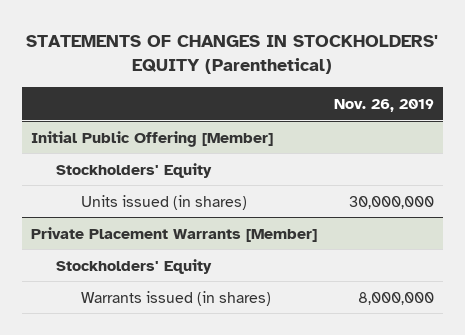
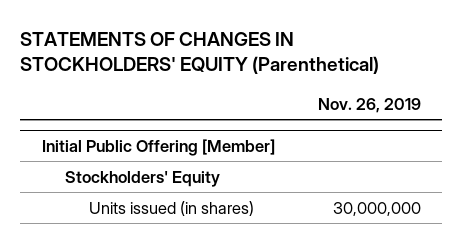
[30,226,317,242] Private Placement Warrants [Member] -> none
[55,258,212,274] Stockholders' Equity -> none
[80,290,271,306] Warrants issued (in shares) -> none

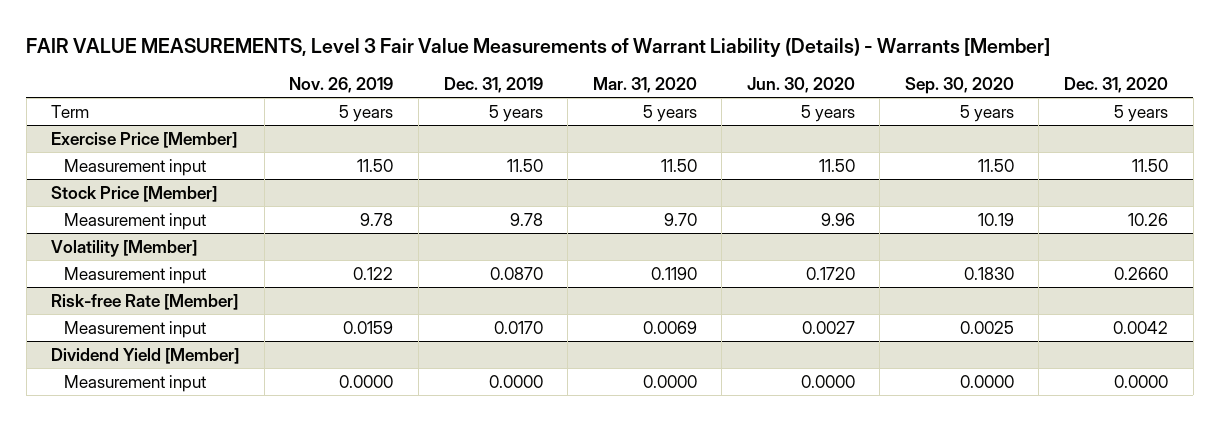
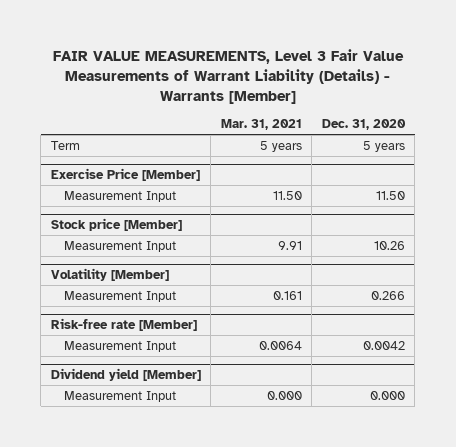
[289,76,394,93] Nov. 26, 2019 -> none
[443,76,543,93] Dec. 31, 2019 -> none
[592,76,697,93] Mar. 31, 2020 -> none
[746,76,855,93] Jun. 30, 2020 -> none
[904,76,1014,94] Sep. 30, 2020 -> none
none -> [220,119,302,131] Mar. 31, 2021
[63,158,206,176] Measurement input -> [64,190,177,202] Measurement Input
[51,185,218,202] Stock Price [Member] -> [50,217,182,231] Stock price [Member]
[63,212,206,230] Measurement input -> [64,240,177,252] Measurement Input
[63,266,206,284] Measurement input -> [64,290,177,302] Measurement Input
[1114,266,1169,280] 0.2660 -> [370,290,405,300] 0.266
[51,293,239,310] Risk-free Rate [Member] -> [50,317,197,331] Risk-free rate [Member]
[63,320,206,338] Measurement input -> [64,340,177,352] Measurement Input
[51,347,240,364] Dividend Yield [Member] -> [50,367,201,381] Dividend yield [Member]
[63,374,206,392] Measurement input -> [64,390,177,402] Measurement Input
[1114,374,1169,388] 0.0000 -> [369,390,405,400] 0.000

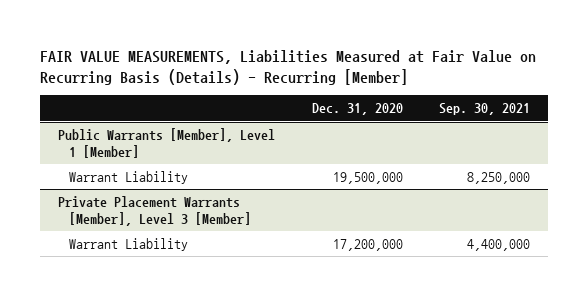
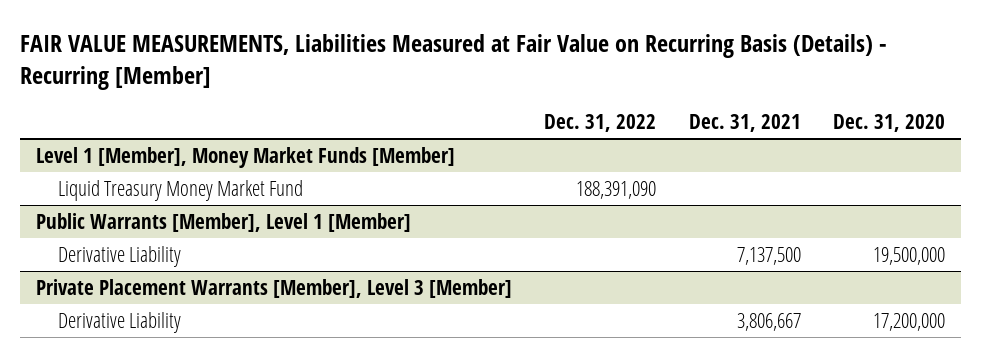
[439,103,531,116] Sep. 30, 2021 -> none
none -> [544,113,657,132] Dec. 31, 2022
none -> [688,113,801,132] Dec. 31, 2021
none -> [36,147,456,169] Level 1 [Member], Money Market Funds [Member]
none -> [58,180,304,202] Liquid Treasury Money Market Fund
[69,170,189,184] Warrant Liability -> [58,246,182,268] Derivative Liability
[69,237,189,251] Warrant Liability -> [58,312,182,334] Derivative Liability

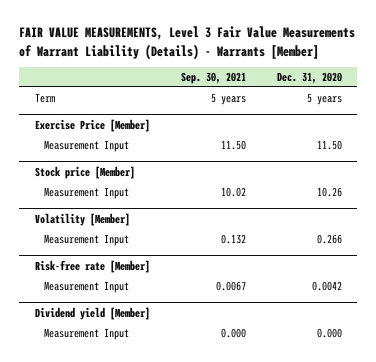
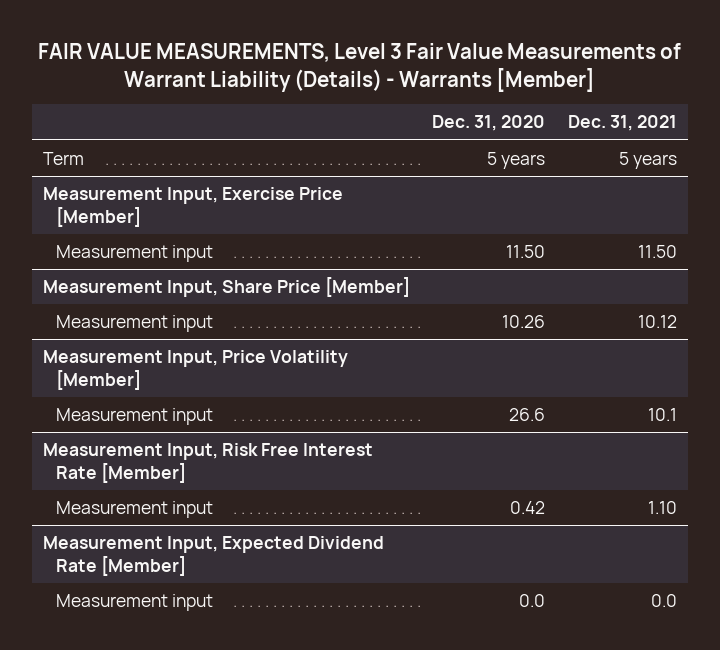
[180,72,246,85] Sep. 30, 2021 -> none
none -> [567,115,677,132] Dec. 31, 2021
[34,118,150,132] Exercise Price [Member] -> [43,187,344,227] Measurement Input, Exercise Price [Member]
[44,139,130,152] Measurement Input -> [55,245,213,263] Measurement input
[34,165,135,179] Stock price [Member] -> [43,277,411,298] Measurement Input, Share Price [Member]
[44,186,130,199] Measurement Input -> [55,315,213,333] Measurement input
[34,212,130,226] Volatility [Member] -> [43,350,349,390] Measurement Input, Price Volatility [Member]
[44,233,130,246] Measurement Input -> [55,408,213,426] Measurement input
[316,233,342,244] 0.266 -> [509,408,546,422] 26.6
[34,259,150,273] Risk-free rate [Member] -> [43,443,374,483] Measurement Input, Risk Free Interest Rate [Member]
[44,280,130,293] Measurement Input -> [55,501,213,519] Measurement input
[311,280,342,291] 0.0042 -> [510,501,546,515] 0.42
[34,306,150,320] Dividend yield [Member] -> [43,536,385,576] Measurement Input, Expected Dividend Rate [Member]
[44,327,130,340] Measurement Input -> [55,594,213,612] Measurement input
[316,327,342,338] 0.000 -> [519,594,546,608] 0.0

